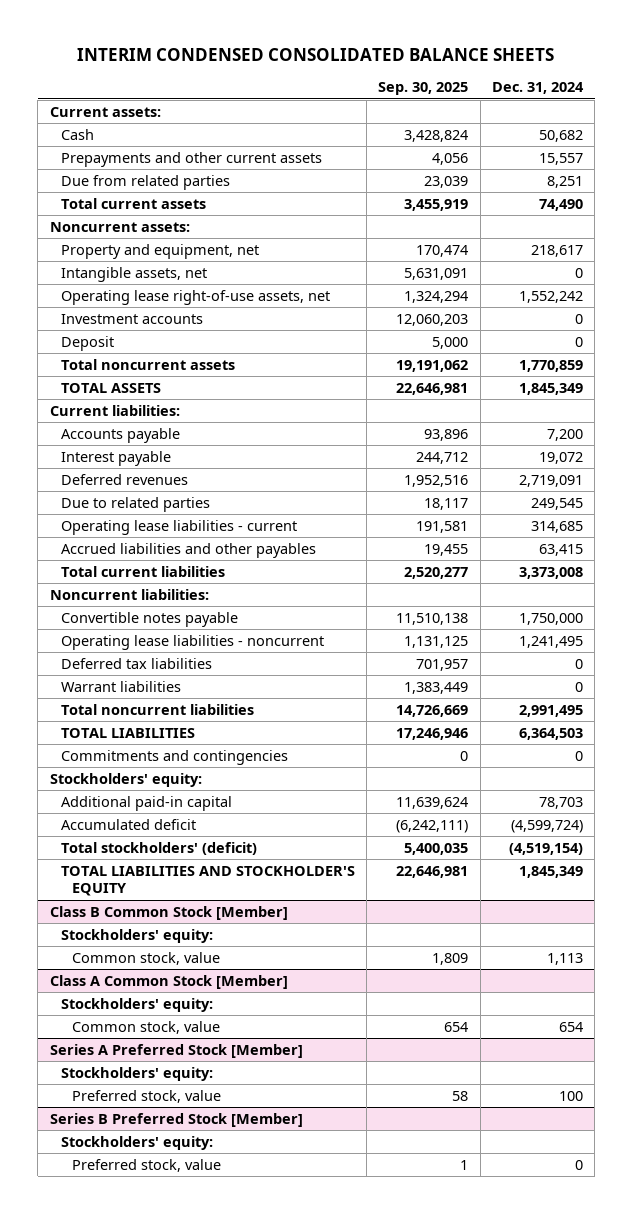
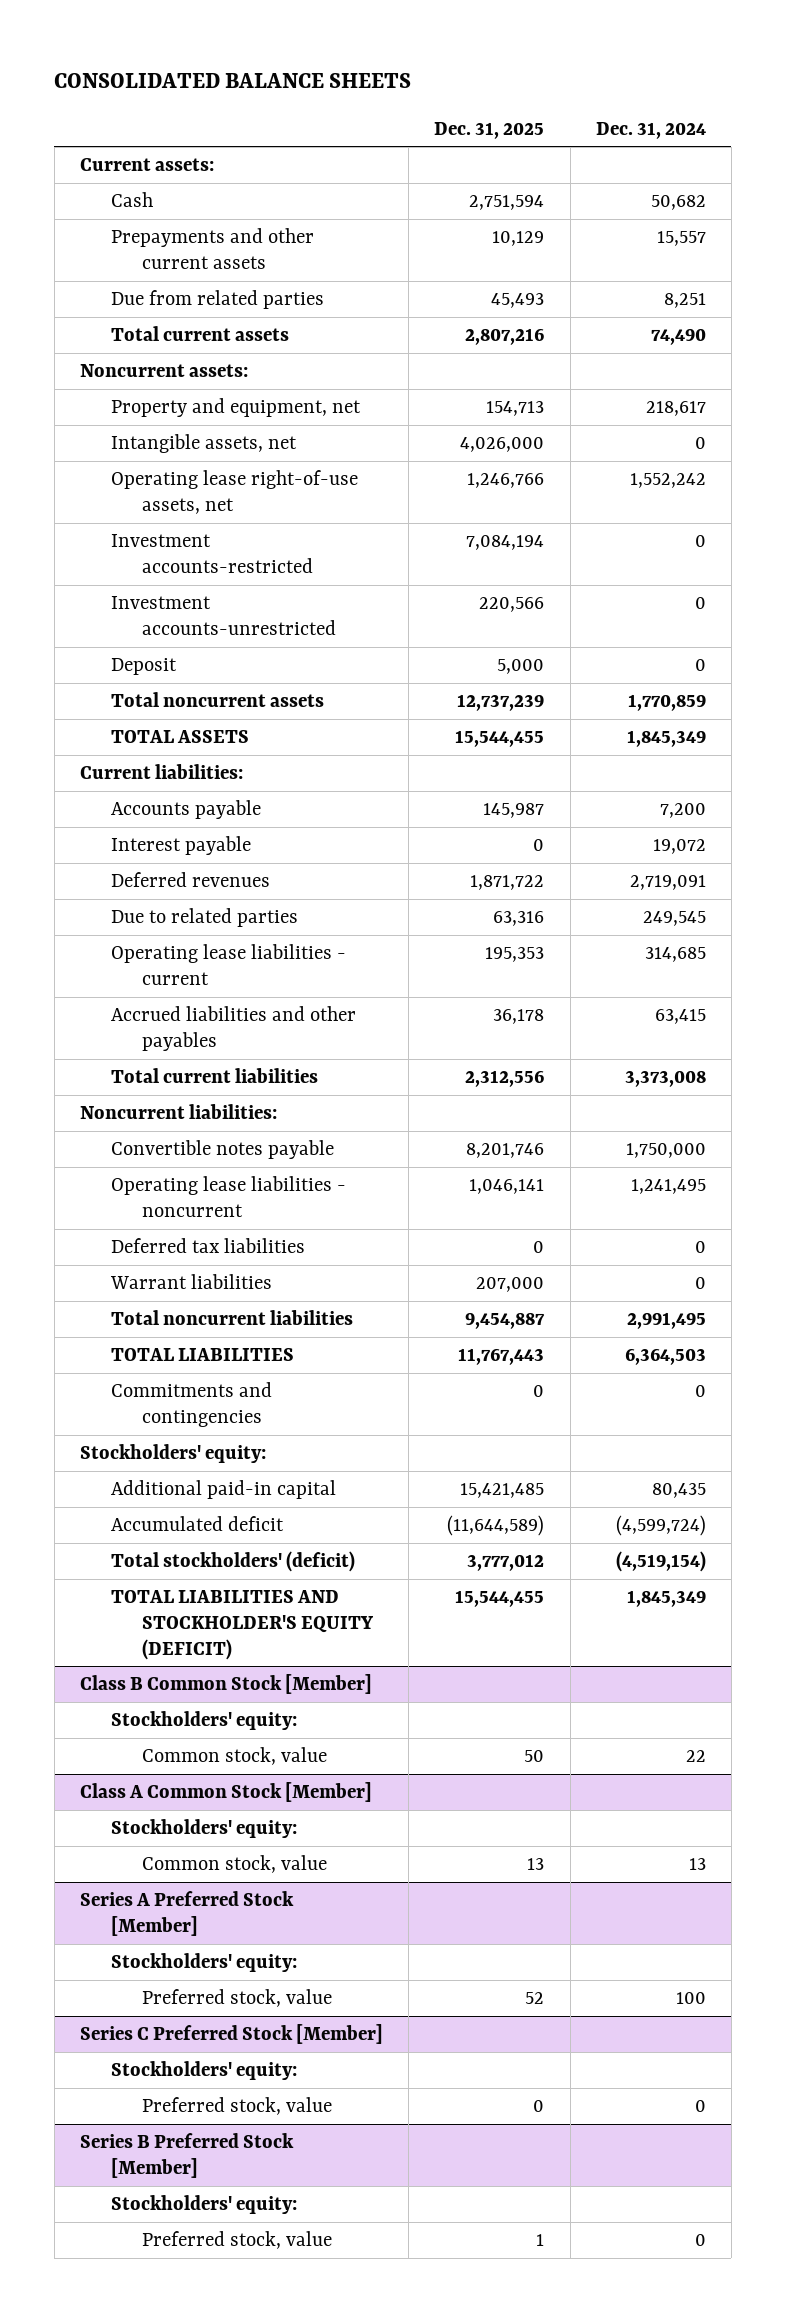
[77,47,555,61] INTERIM CONDENSED CONSOLIDATED BALANCE SHEETS -> [54,73,412,89] CONSOLIDATED BALANCE SHEETS
[378,82,469,96] Sep. 30, 2025 -> none
none -> [434,121,545,139] Dec. 31, 2025
none -> [110,534,313,573] Investment accounts-restricted
[60,314,203,325] Investment accounts -> [110,596,336,635] Investment accounts-unrestricted
[539,797,584,810] 78,703 -> [651,1483,706,1499] 80,435
[60,866,355,897] TOTAL LIABILITIES AND STOCKHOLDER'S EQUITY -> [110,1590,374,1660] TOTAL LIABILITIES AND STOCKHOLDER'S EQUITY (DEFICIT)
[547,953,584,966] 1,113 -> [685,1750,706,1763] 22
[559,1022,584,1033] 654 -> [688,1858,706,1871] 13
none -> [80,2024,384,2045] Series C Preferred Stock [Member]
none -> [110,2061,297,2081] Stockholders' equity:
none -> [141,2097,332,2116] Preferred stock, value

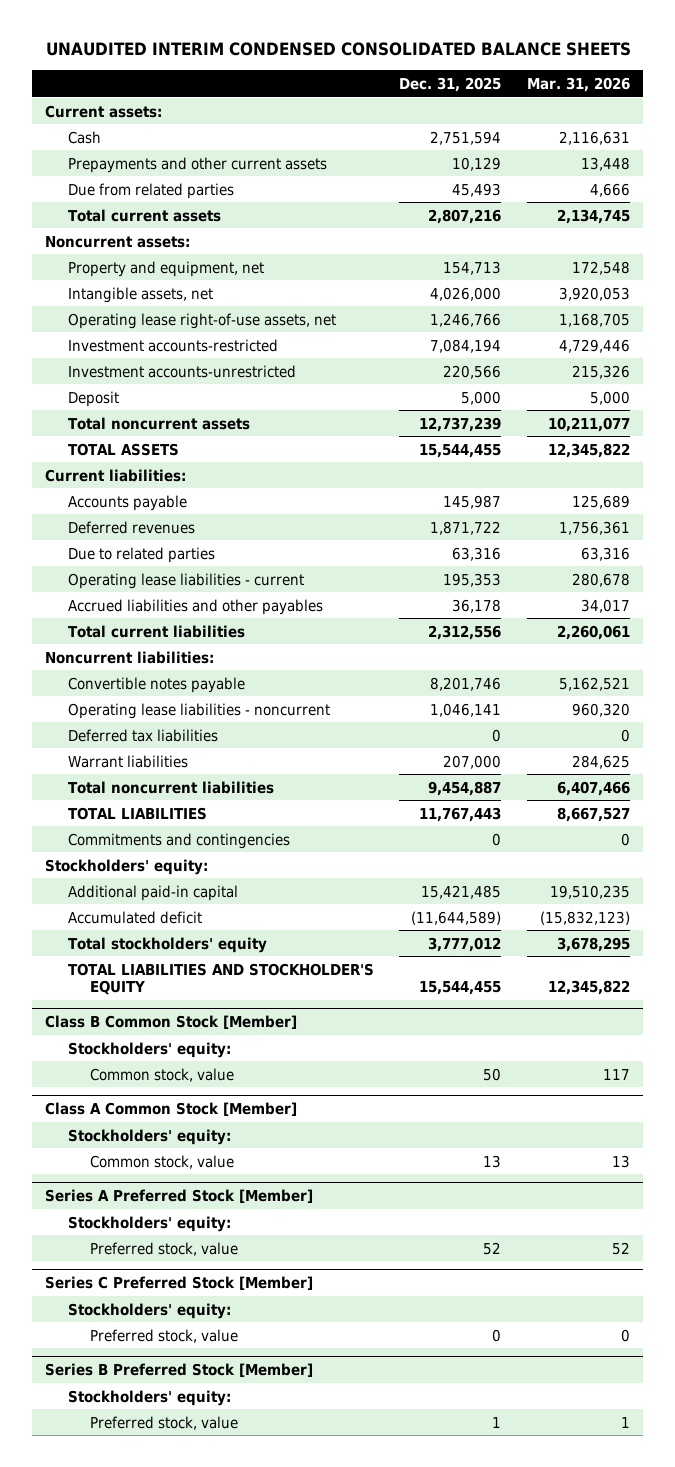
[54,73,412,89] CONSOLIDATED BALANCE SHEETS -> [45,42,631,57] UNAUDITED INTERIM CONDENSED CONSOLIDATED BALANCE SHEETS
[595,121,706,139] Dec. 31, 2024 -> none
none -> [527,76,631,92] Mar. 31, 2026
[110,836,251,856] Interest payable -> none
[110,1551,355,1573] Total stockholders' (deficit) -> [67,936,267,953] Total stockholders' equity
[110,1590,374,1660] TOTAL LIABILITIES AND STOCKHOLDER'S EQUITY (DEFICIT) -> [67,962,374,996] TOTAL LIABILITIES AND STOCKHOLDER'S EQUITY

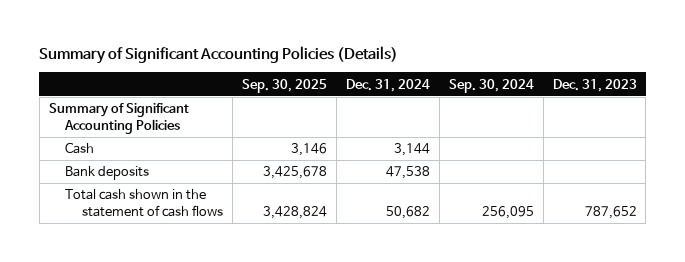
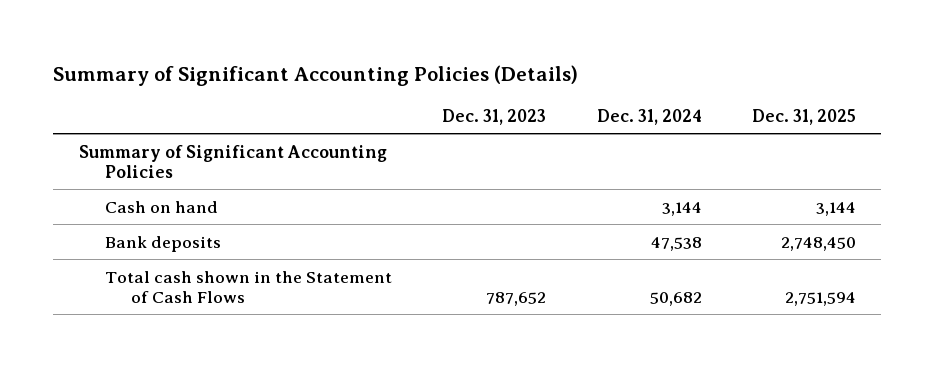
[241,78,327,93] Sep. 30, 2025 -> none
[448,78,534,93] Sep. 30, 2024 -> none
none -> [751,109,856,126] Dec. 31, 2025
[65,142,95,155] Cash -> [104,200,218,213] Cash on hand
[65,189,223,217] Total cash shown in the statement of cash flows -> [104,270,392,304] Total cash shown in the Statement of Cash Flows

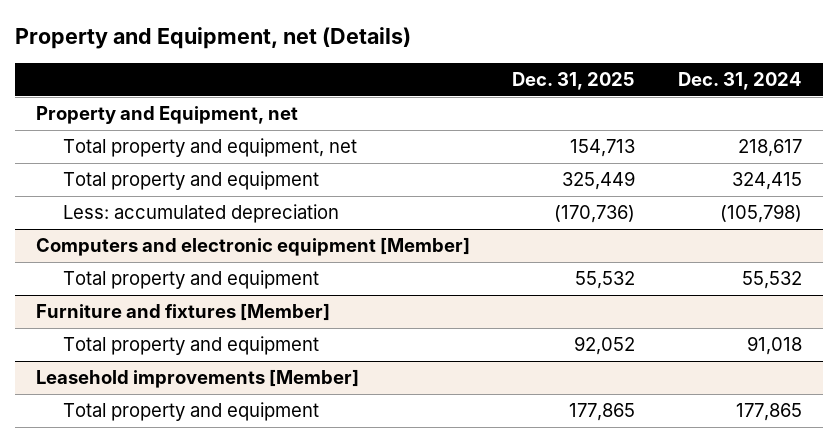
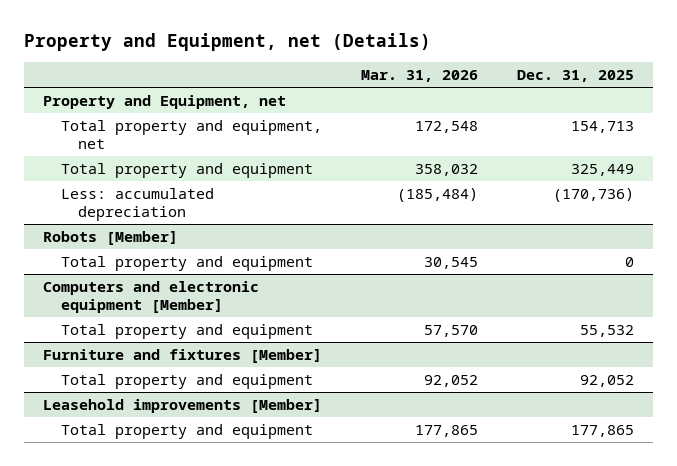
[677,72,802,91] Dec. 31, 2024 -> none
none -> [361,70,479,83] Mar. 31, 2026
none -> [43,230,179,245] Robots [Member]
none -> [60,255,313,271] Total property and equipment

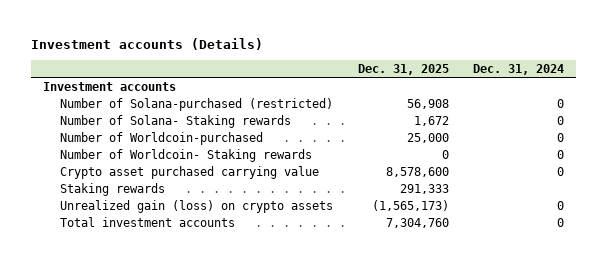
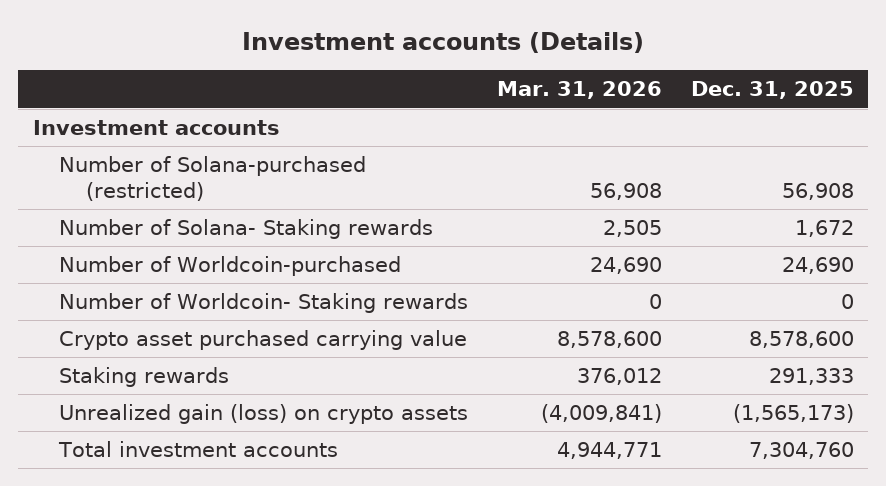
[472,63,564,75] Dec. 31, 2024 -> none
none -> [496,81,662,100] Mar. 31, 2026
[406,132,449,143] 25,000 -> [781,257,854,275] 24,690

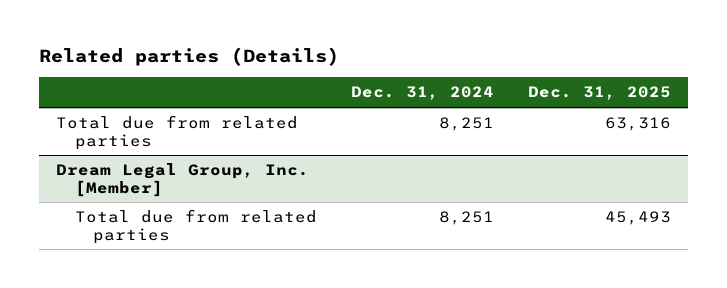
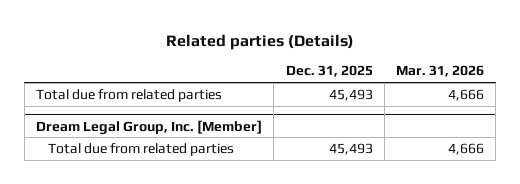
[350,86,494,101] Dec. 31, 2024 -> none
none -> [395,65,484,78] Mar. 31, 2026
[604,117,671,132] 63,316 -> [328,88,373,101] 45,493

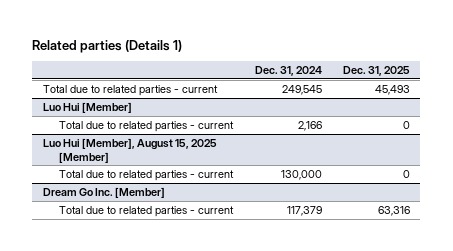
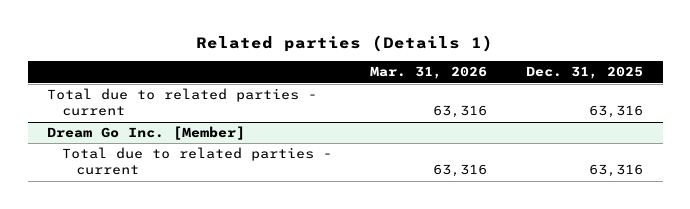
[254,65,322,76] Dec. 31, 2024 -> none
none -> [370,66,488,80] Mar. 31, 2026
[42,101,132,113] Luo Hui [Member] -> none
[59,120,235,132] Total due to related parties - current -> none
[42,137,217,163] Luo Hui [Member], August 15, 2025 [Member] -> none
[59,169,235,181] Total due to related parties - current -> none
[374,84,410,95] 45,493 -> [589,105,644,119] 63,316

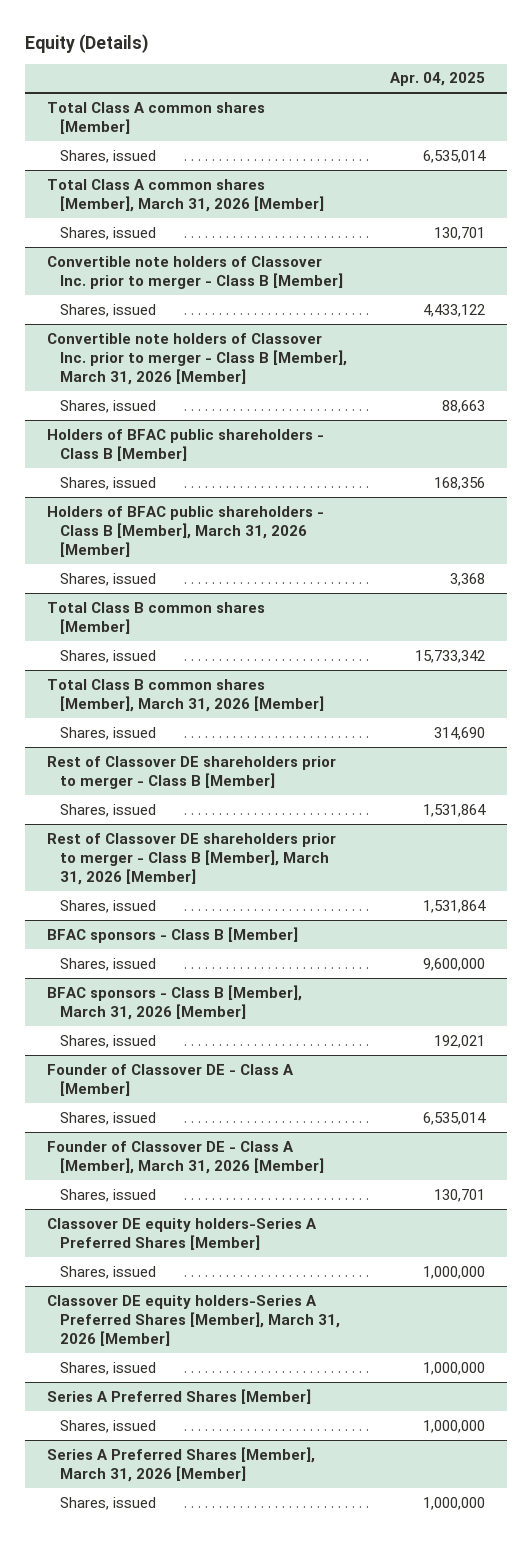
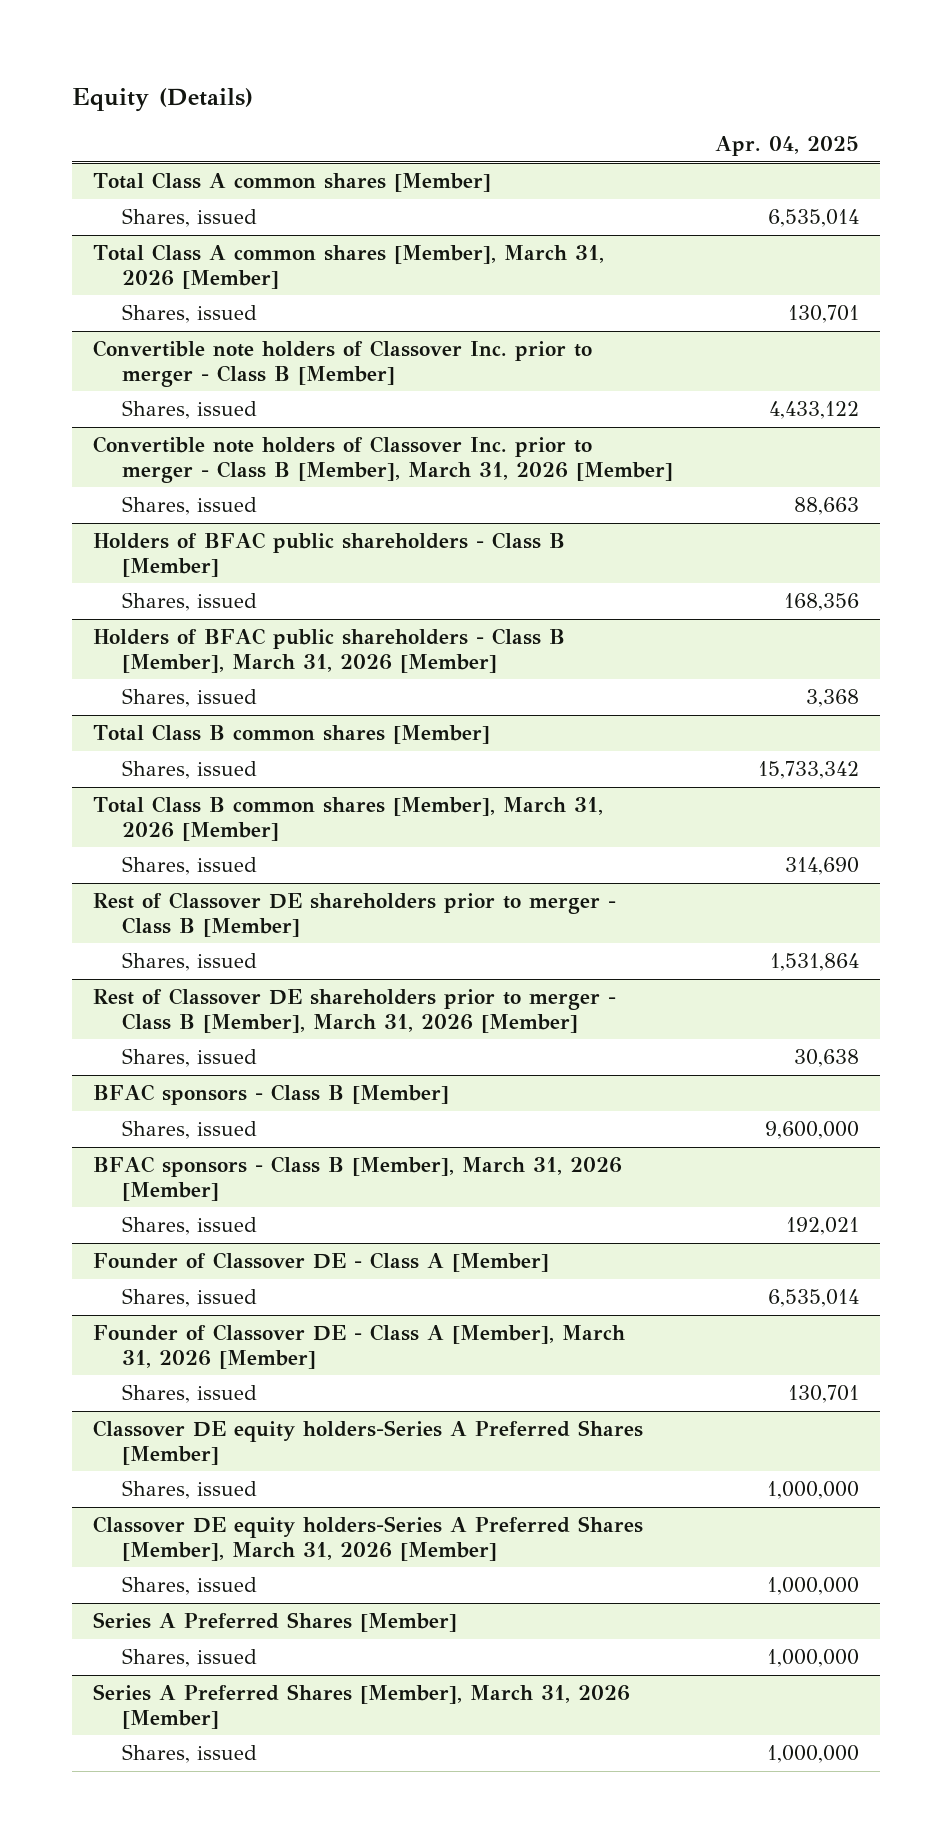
[423,899,487,913] 1,531,864 -> [793,1049,859,1068] 30,638

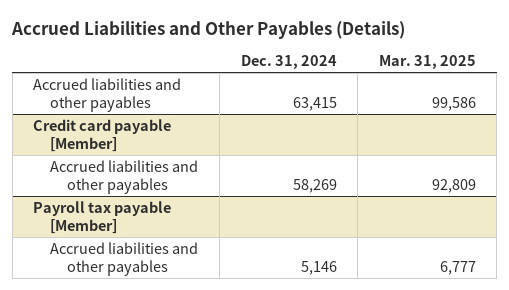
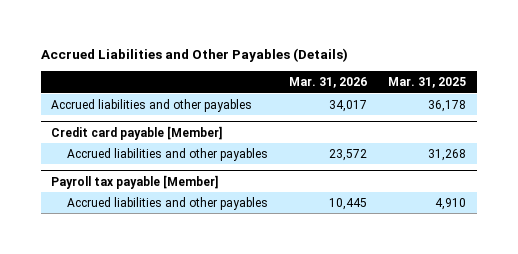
[240,55,337,70] Dec. 31, 2024 -> none
none -> [289,77,368,89] Mar. 31, 2026
[431,96,476,111] 99,586 -> [428,99,467,112] 36,178
[431,178,476,193] 92,809 -> [428,148,467,161] 31,268
[439,260,476,275] 6,777 -> [435,197,467,210] 4,910

